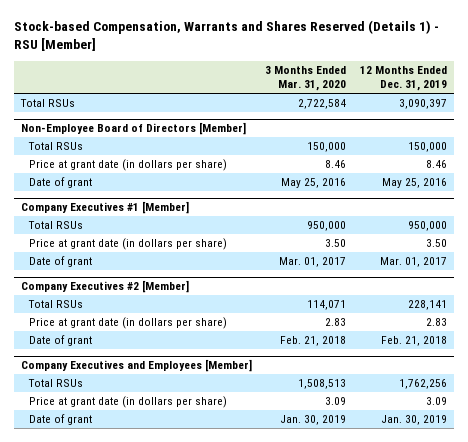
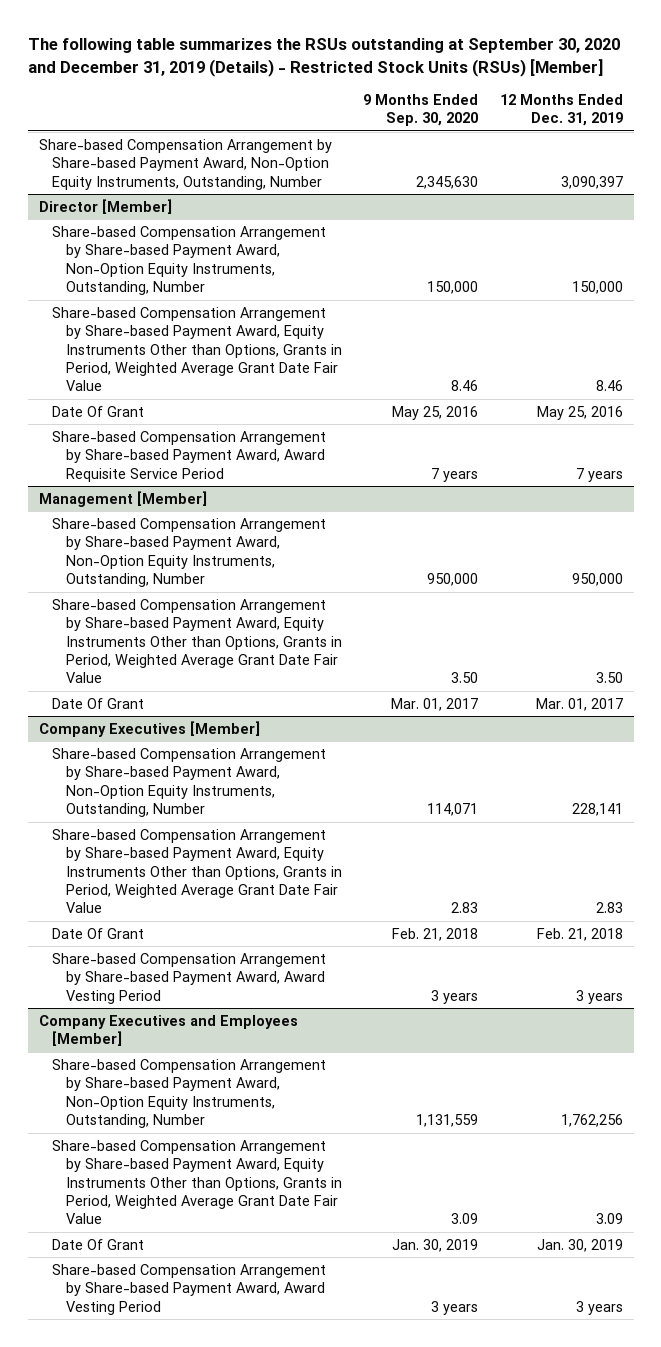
[13,20,439,52] Stock-based Compensation, Warrants and Shares Reserved (Details 1) - RSU [Member] -> [27,38,620,77] The following table summarizes the RSUs outstanding at September 30, 2020 and December 31, 2019 (Details) - Restricted Stock Units (RSUs) [Member]
[265,66,347,92] 3 Months Ended Mar. 31, 2020 -> none
none -> [363,93,479,127] 9 Months Ended Sep. 30, 2020
[19,99,75,108] Total RSUs -> [38,138,332,190] Share-based Compensation Arrangement by Share-based Payment Award, Non-Option Equity Instruments, Outstanding, Number
[20,122,246,136] Non-Employee Board of Directors [Member] -> [38,198,172,214] Director [Member]
[27,142,83,151] Total RSUs -> [52,225,327,295] Share-based Compensation Arrangement by Share-based Payment Award, Non-Option Equity Instruments, Outstanding, Number
[28,159,227,172] Price at grant date (in dollars per share) -> [52,306,343,392] Share-based Compensation Arrangement by Share-based Payment Award, Equity Instruments Other than Options, Grants in Period, Weighted Average Grant Date Fair Value
[28,177,92,189] Date of grant -> [52,405,145,417] Date Of Grant
none -> [52,430,327,482] Share-based Compensation Arrangement by Share-based Payment Award, Award Requisite Service Period
[20,201,189,215] Company Executives #1 [Member] -> [38,490,207,507] Management [Member]
[27,221,83,230] Total RSUs -> [52,517,327,587] Share-based Compensation Arrangement by Share-based Payment Award, Non-Option Equity Instruments, Outstanding, Number
[28,238,227,251] Price at grant date (in dollars per share) -> [52,598,343,684] Share-based Compensation Arrangement by Share-based Payment Award, Equity Instruments Other than Options, Grants in Period, Weighted Average Grant Date Fair Value
[28,256,92,268] Date of grant -> [52,697,145,709] Date Of Grant
[20,280,189,294] Company Executives #2 [Member] -> [38,720,260,737] Company Executives [Member]
[27,300,83,309] Total RSUs -> [52,747,327,817] Share-based Compensation Arrangement by Share-based Payment Award, Non-Option Equity Instruments, Outstanding, Number
[28,317,227,330] Price at grant date (in dollars per share) -> [52,828,343,914] Share-based Compensation Arrangement by Share-based Payment Award, Equity Instruments Other than Options, Grants in Period, Weighted Average Grant Date Fair Value
[28,335,92,347] Date of grant -> [52,927,145,939] Date Of Grant
none -> [52,952,327,1004] Share-based Compensation Arrangement by Share-based Payment Award, Award Vesting Period
[27,379,83,388] Total RSUs -> [52,1058,327,1128] Share-based Compensation Arrangement by Share-based Payment Award, Non-Option Equity Instruments, Outstanding, Number
[28,396,227,409] Price at grant date (in dollars per share) -> [52,1139,343,1225] Share-based Compensation Arrangement by Share-based Payment Award, Equity Instruments Other than Options, Grants in Period, Weighted Average Grant Date Fair Value
[28,414,92,426] Date of grant -> [52,1238,145,1250] Date Of Grant
none -> [52,1263,327,1315] Share-based Compensation Arrangement by Share-based Payment Award, Award Vesting Period

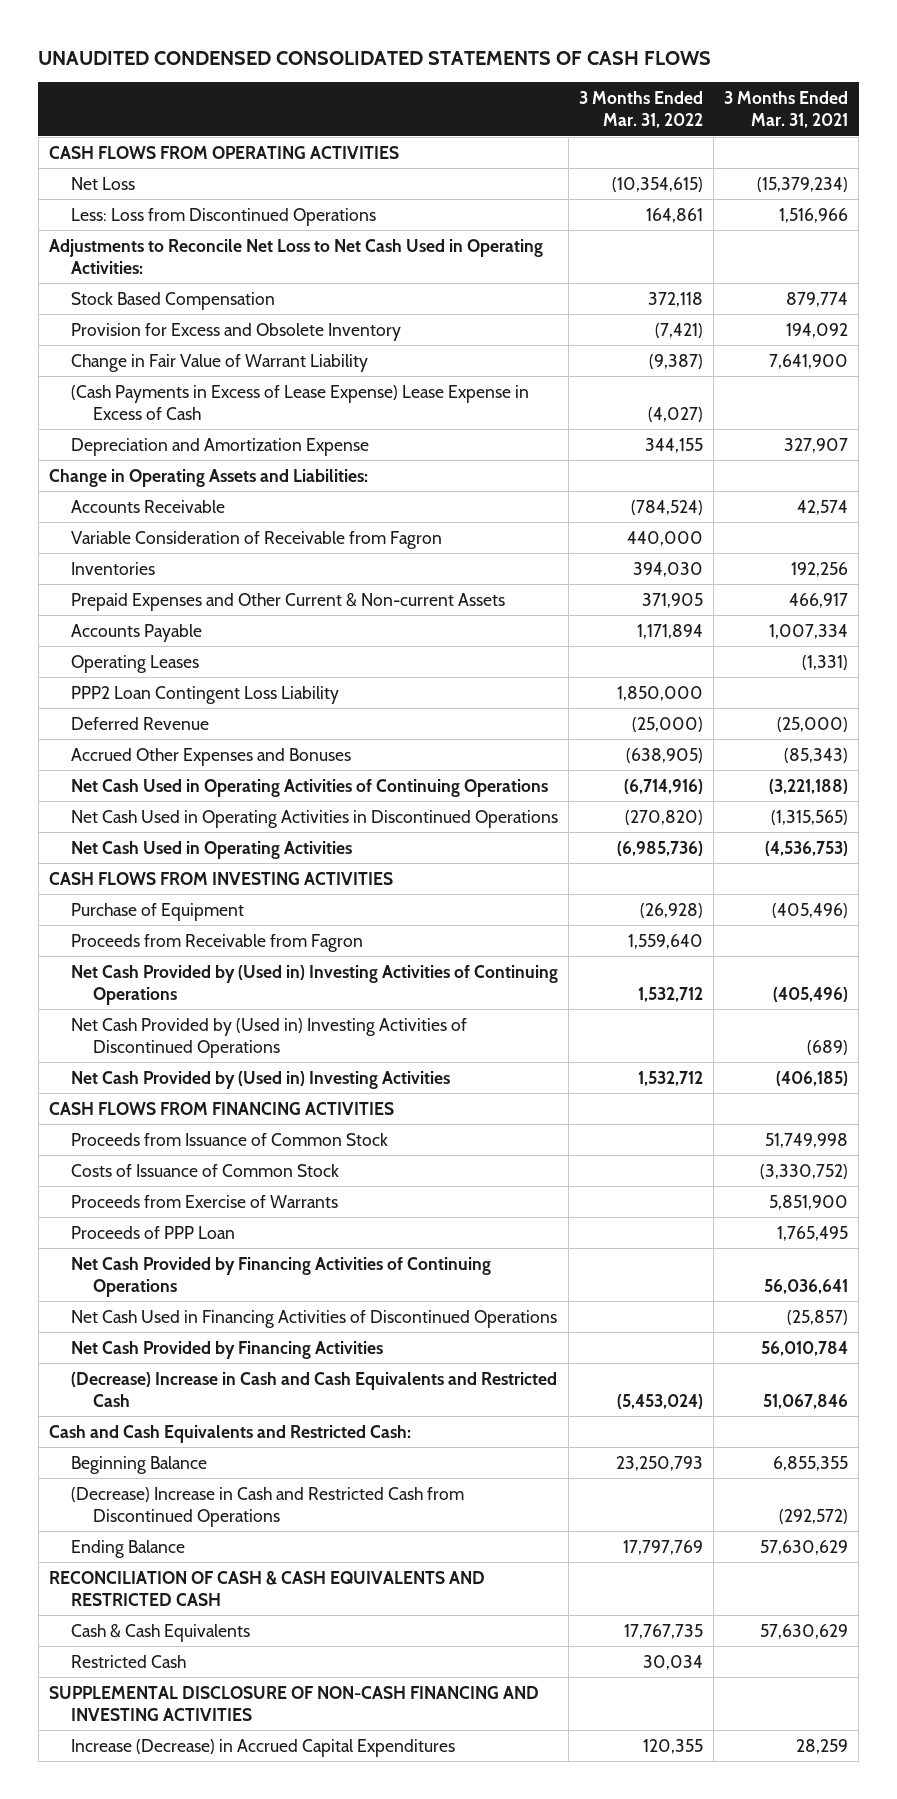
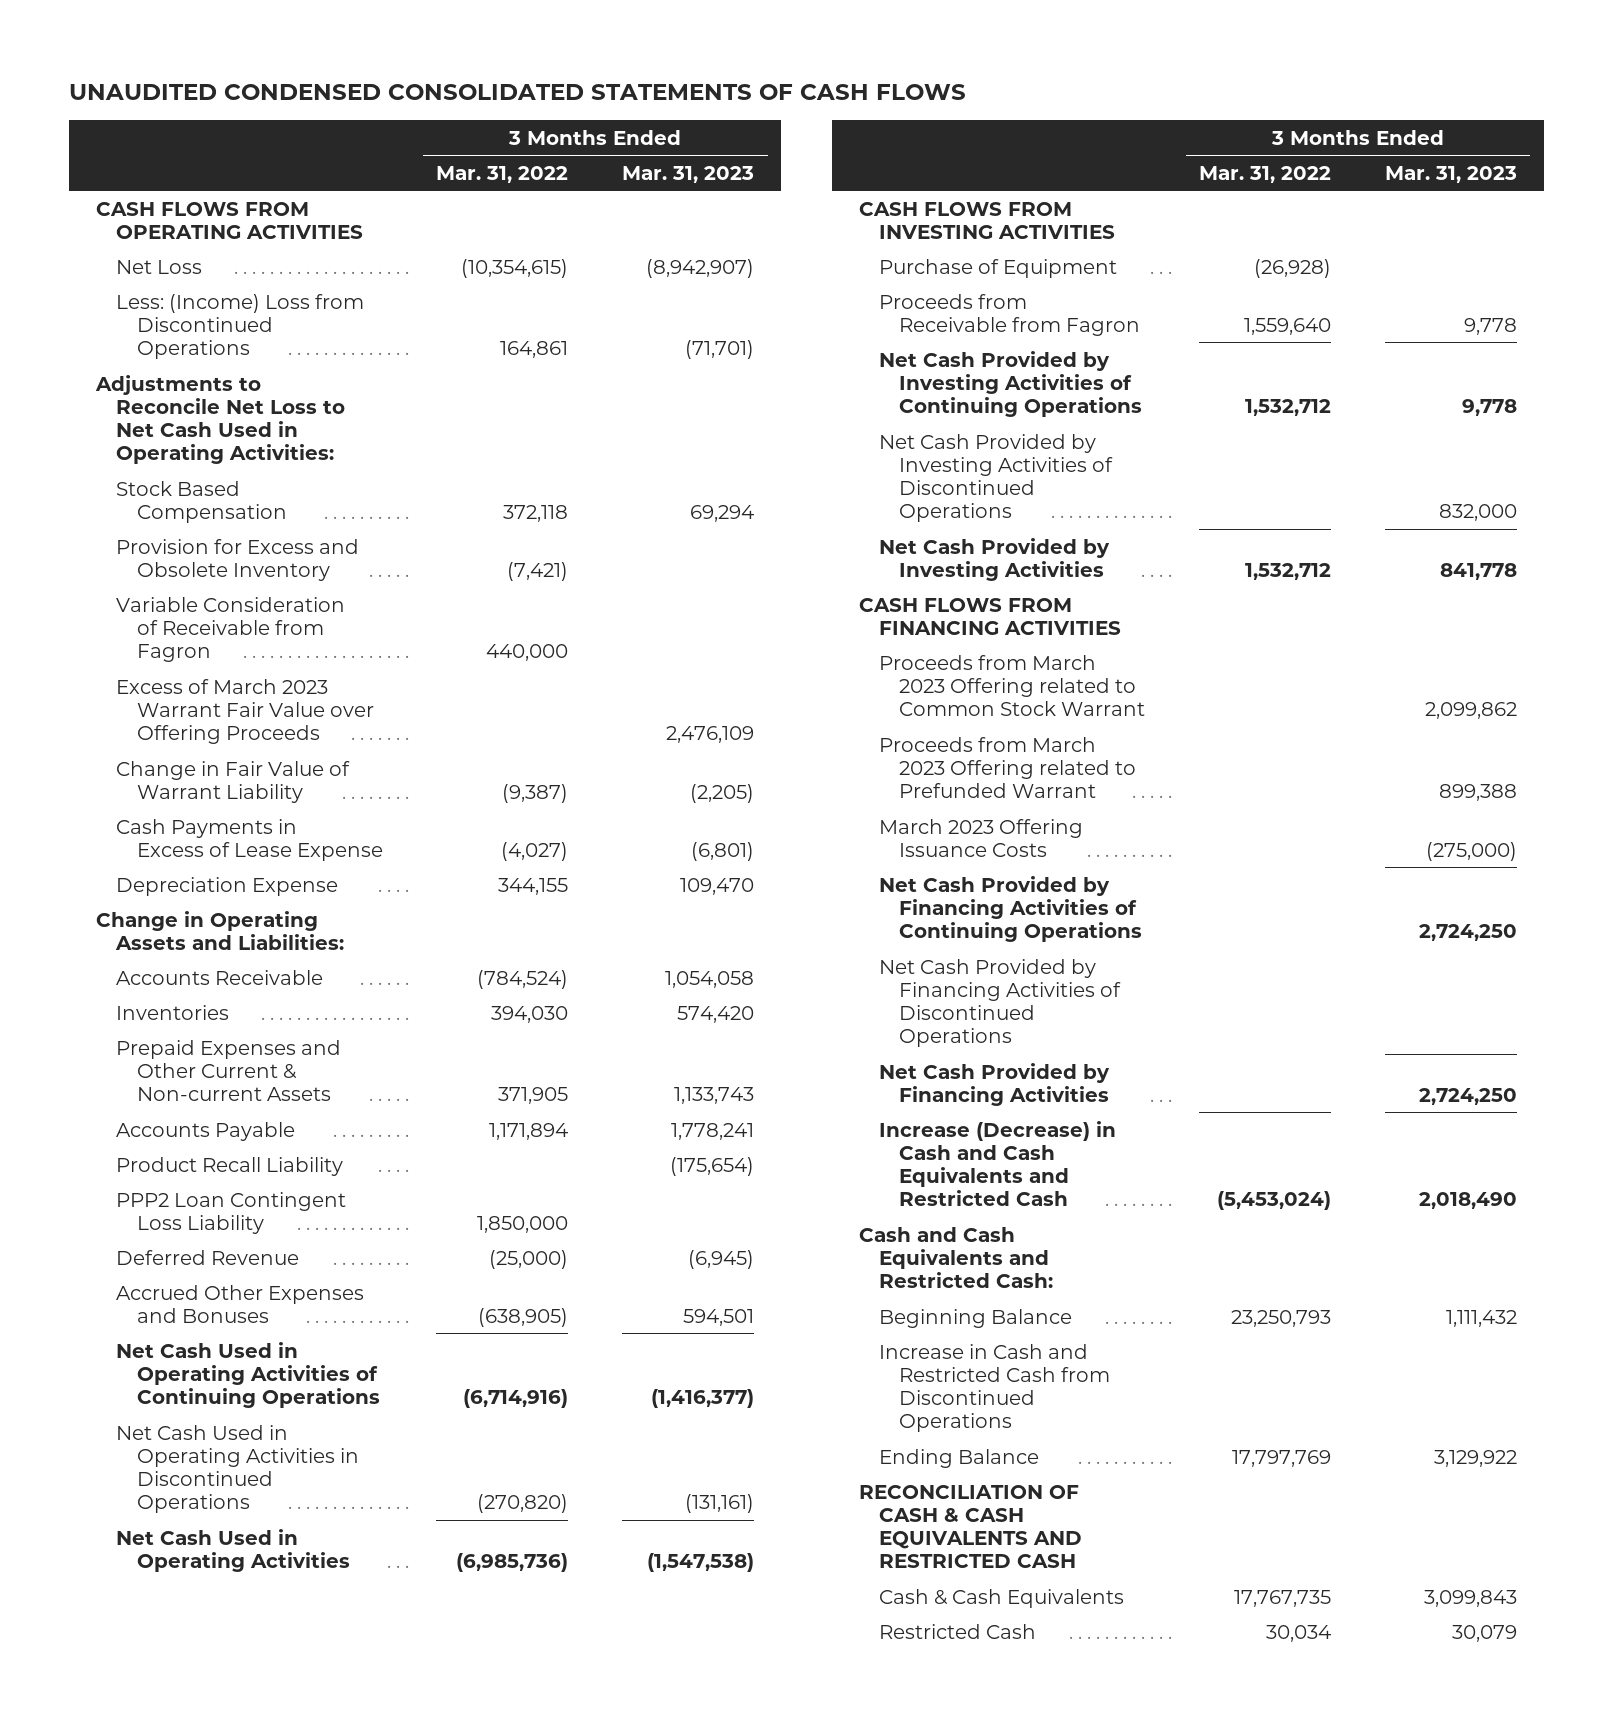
[723,91,848,129] 3 Months Ended Mar. 31, 2021 -> none
none -> [622,165,755,183] Mar. 31, 2023
[70,207,376,226] Less: Loss from Discontinued Operations -> [116,293,365,360] Less: (Income) Loss from Discontinued Operations
[70,530,442,549] Variable Consideration of Receivable from Fagron -> [116,596,346,663] Variable Consideration of Receivable from Fagron
none -> [116,678,374,745] Excess of March 2023 Warrant Fair Value over Offering Proceeds
[70,384,529,420] (Cash Payments in Excess of Lease Expense) Lease Expense in Excess of Cash -> [116,818,383,861] Cash Payments in Excess of Lease Expense
[70,437,369,456] Depreciation and Amortization Expense -> [116,876,339,896] Depreciation Expense
[70,654,199,673] Operating Leases -> none
none -> [116,1156,344,1176] Product Recall Liability
[70,964,558,1005] Net Cash Provided by (Used in) Investing Activities of Continuing Operations -> [878,350,1143,418] Net Cash Provided by Investing Activities of Continuing Operations
[70,1017,467,1058] Net Cash Provided by (Used in) Investing Activities of Discontinued Operations -> [878,433,1114,523] Net Cash Provided by Investing Activities of Discontinued Operations
[70,1070,450,1089] Net Cash Provided by (Used in) Investing Activities -> [878,537,1110,581] Net Cash Provided by Investing Activities
[70,1132,388,1146] Proceeds from Issuance of Common Stock -> none
[70,1194,338,1208] Proceeds from Exercise of Warrants -> none
[70,1225,235,1239] Proceeds of PPP Loan -> none
none -> [878,654,1146,717] Proceeds from March 2023 Offering related to Common Stock Warrant
none -> [878,736,1137,799] Proceeds from March 2023 Offering related to Prefunded Warrant
[70,1163,339,1177] Costs of Issuance of Common Stock -> [878,818,1083,857] March 2023 Offering Issuance Costs
[70,1309,557,1328] Net Cash Used in Financing Activities of Discontinued Operations -> [878,958,1122,1048] Net Cash Provided by Financing Activities of Discontinued Operations
[70,1371,557,1407] (Decrease) Increase in Cash and Cash Equivalents and Restricted Cash -> [878,1120,1116,1207] Increase (Decrease) in Cash and Cash Equivalents and Restricted Cash
[70,1486,464,1527] (Decrease) Increase in Cash and Restricted Cash from Discontinued Operations -> [878,1343,1111,1433] Increase in Cash and Restricted Cash from Discontinued Operations
[48,1685,539,1721] SUPPLEMENTAL DISCLOSURE OF NON-CASH FINANCING AND INVESTING ACTIVITIES -> none
[70,1738,455,1757] Increase (Decrease) in Accrued Capital Expenditures -> none

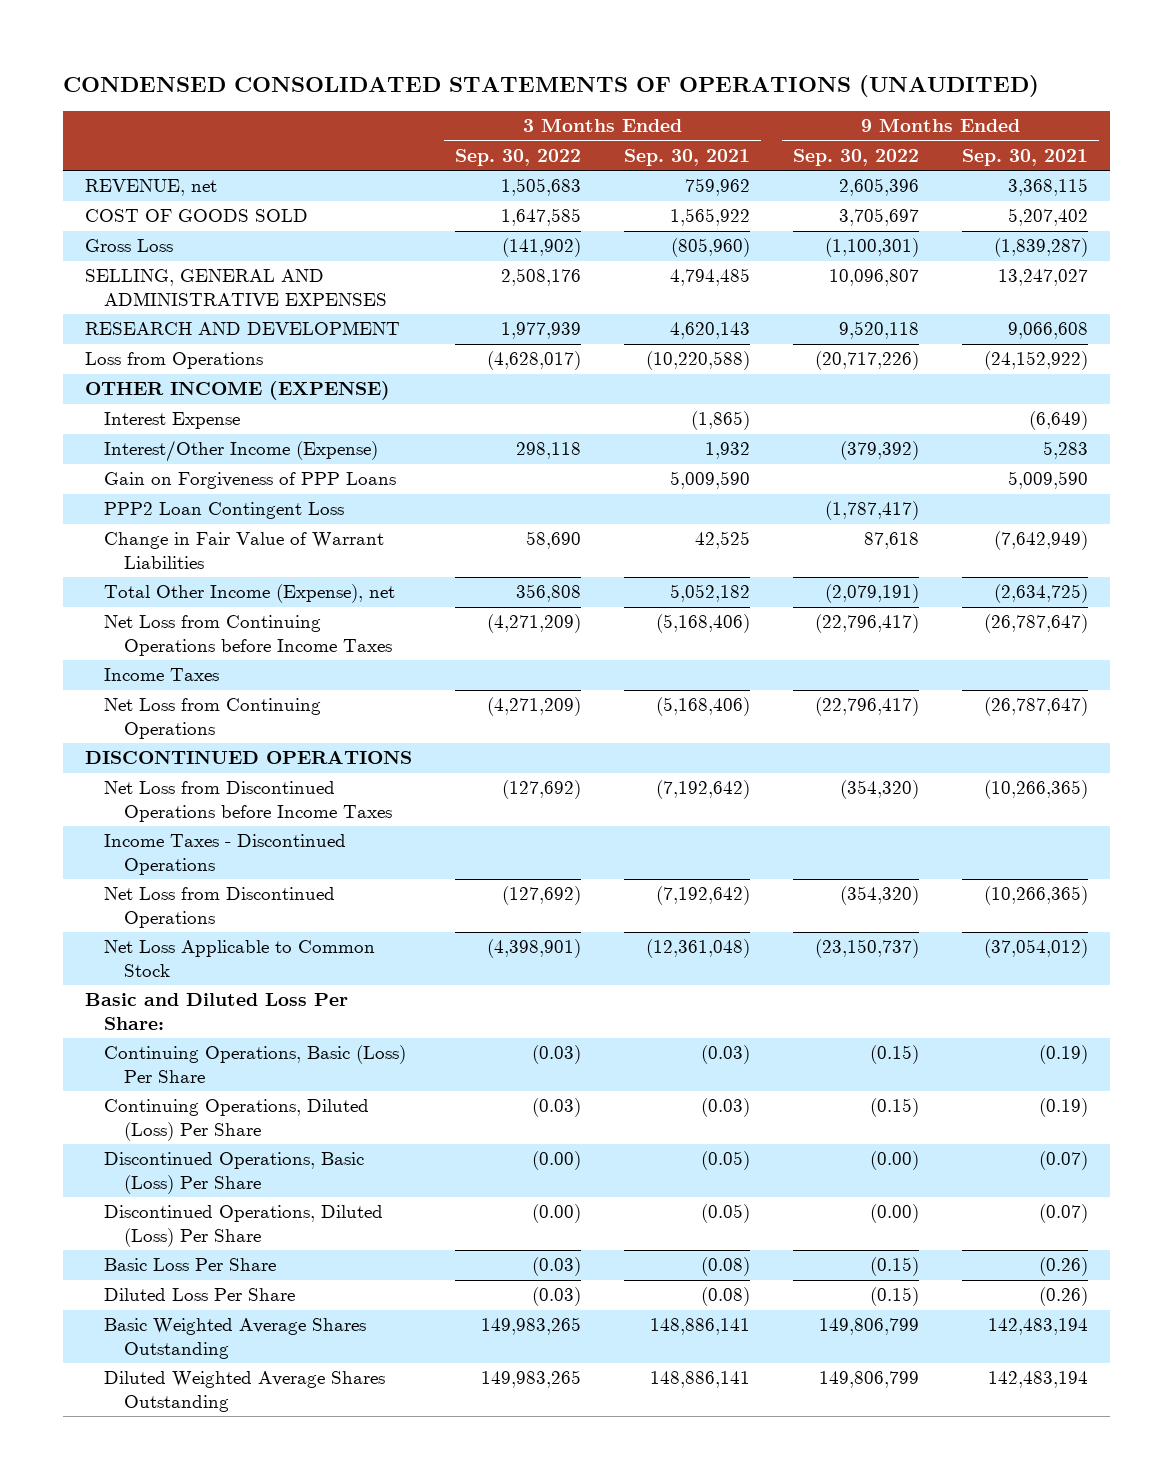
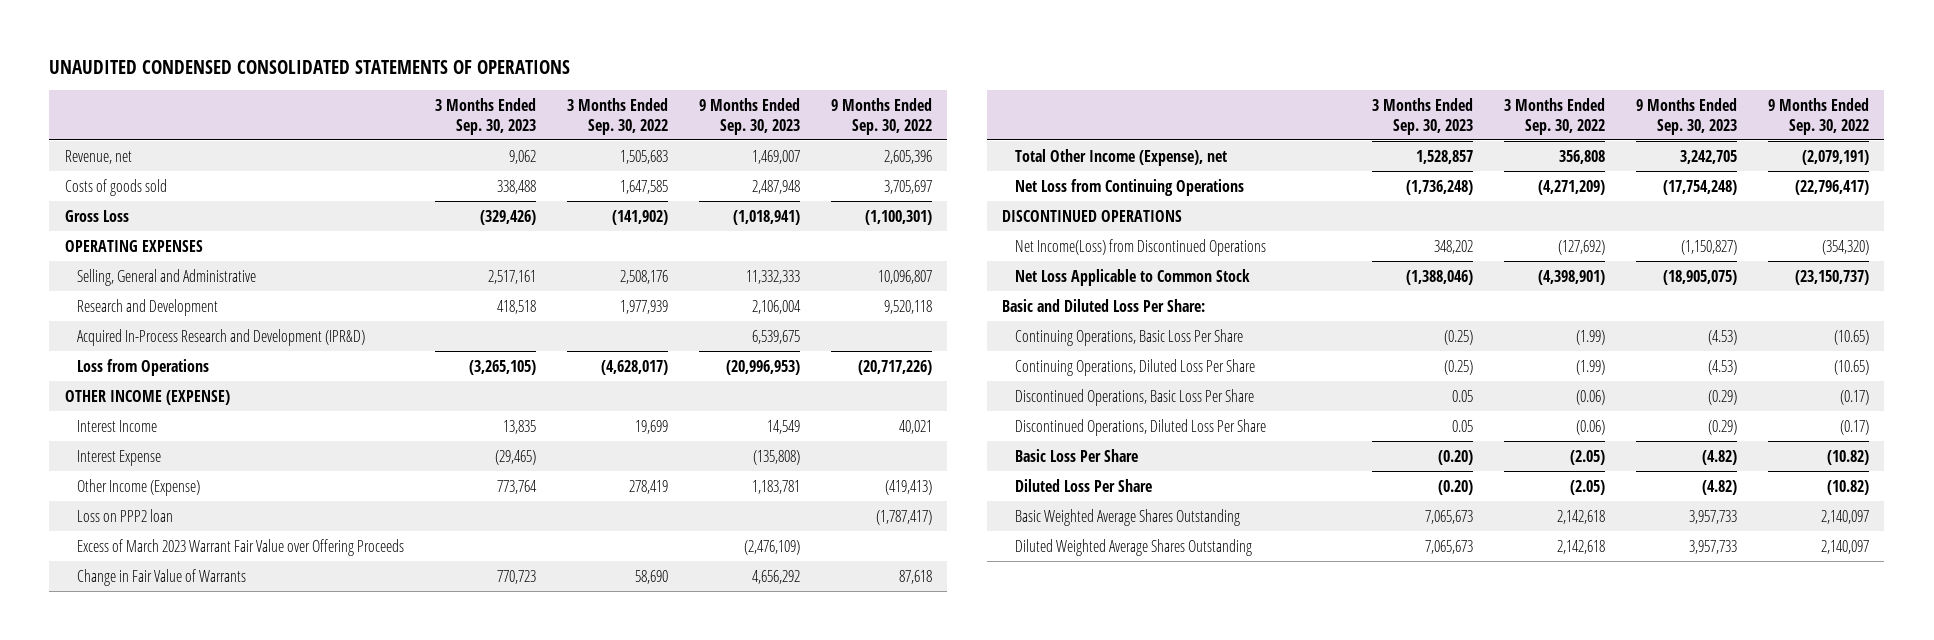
[63,75,1040,98] CONDENSED CONSOLIDATED STATEMENTS OF OPERATIONS (UNAUDITED) -> [49,60,571,75] UNAUDITED CONDENSED CONSOLIDATED STATEMENTS OF OPERATIONS
[624,148,751,166] Sep. 30, 2021 -> none
[962,148,1089,166] Sep. 30, 2021 -> none
none -> [434,97,536,135] 3 Months Ended Sep. 30, 2023
none -> [698,97,800,135] 9 Months Ended Sep. 30, 2023
[84,179,217,197] REVENUE, net -> [64,149,132,164] Revenue, net
[84,209,308,223] COST OF GOODS SOLD -> [64,178,167,196] Costs of goods sold
none -> [64,239,203,252] OPERATING EXPENSES
[84,269,388,306] SELLING, GENERAL AND ADMINISTRATIVE EXPENSES -> [77,268,257,286] Selling, General and Administrative
[84,321,400,336] RESEARCH AND DEVELOPMENT -> [77,298,219,316] Research and Development
none -> [77,328,366,346] Acquired In-Process Research and Development (IPR&D)
none -> [77,419,158,432] Interest Income
[104,472,397,490] Gain on Forgiveness of PPP Loans -> none
[104,440,379,463] Interest/Other Income (Expense) -> [77,478,201,496] Other Income (Expense)
[516,442,582,460] 298,118 -> [628,479,668,494] 278,419
[840,441,920,461] (379,392) -> [884,479,932,495] (419,413)
[104,502,345,520] PPP2 Loan Contingent Loss -> [77,508,174,522] Loss on PPP2 loan
none -> [77,538,405,556] Excess of March 2023 Warrant Fair Value over Offering Proceeds
[104,532,385,569] Change in Fair Value of Warrant Liabilities -> [77,568,247,586] Change in Fair Value of Warrants
[104,615,392,656] Net Loss from Continuing Operations before Income Taxes -> none
[104,668,220,682] Income Taxes -> none
[104,781,392,822] Net Loss from Discontinued Operations before Income Taxes -> none
[104,834,347,875] Income Taxes - Discontinued Operations -> none
[104,887,336,928] Net Loss from Discontinued Operations -> [1014,238,1266,256] Net Income(Loss) from Discontinued Operations
[104,1045,407,1083] Continuing Operations, Basic (Loss) Per Share -> [1014,328,1243,346] Continuing Operations, Basic Loss Per Share
[532,1045,582,1065] (0.03) -> [1576,329,1606,345] (1.99)
[870,1045,920,1065] (0.15) -> [1833,329,1869,345] (10.65)
[104,1099,370,1141] Continuing Operations, Diluted (Loss) Per Share -> [1014,358,1255,376] Continuing Operations, Diluted Loss Per Share
[532,1098,582,1118] (0.03) -> [1576,359,1606,375] (1.99)
[870,1098,920,1118] (0.15) -> [1833,359,1869,375] (10.65)
[104,1152,365,1194] Discontinued Operations, Basic (Loss) Per Share -> [1014,388,1254,406] Discontinued Operations, Basic Loss Per Share
[532,1151,582,1171] (0.00) -> [1576,389,1606,405] (0.06)
[870,1151,920,1171] (0.00) -> [1839,389,1869,405] (0.17)
[104,1205,384,1247] Discontinued Operations, Diluted (Loss) Per Share -> [1014,418,1266,436] Discontinued Operations, Diluted Loss Per Share
[532,1204,582,1224] (0.00) -> [1576,419,1606,435] (0.06)
[870,1204,920,1224] (0.00) -> [1839,419,1869,435] (0.17)
[532,1257,582,1277] (0.03) -> [1570,449,1606,465] (2.05)
[870,1257,920,1277] (0.15) -> [1826,449,1869,465] (10.82)
[532,1287,582,1307] (0.03) -> [1570,479,1606,495] (2.05)
[870,1287,920,1307] (0.15) -> [1826,479,1869,495] (10.82)
[481,1317,582,1336] 149,983,265 -> [1557,509,1606,524] 2,142,618
[819,1318,920,1336] 149,806,799 -> [1820,509,1869,524] 2,140,097
[481,1370,582,1389] 149,983,265 -> [1557,539,1606,554] 2,142,618
[819,1371,920,1389] 149,806,799 -> [1820,539,1869,554] 2,140,097

